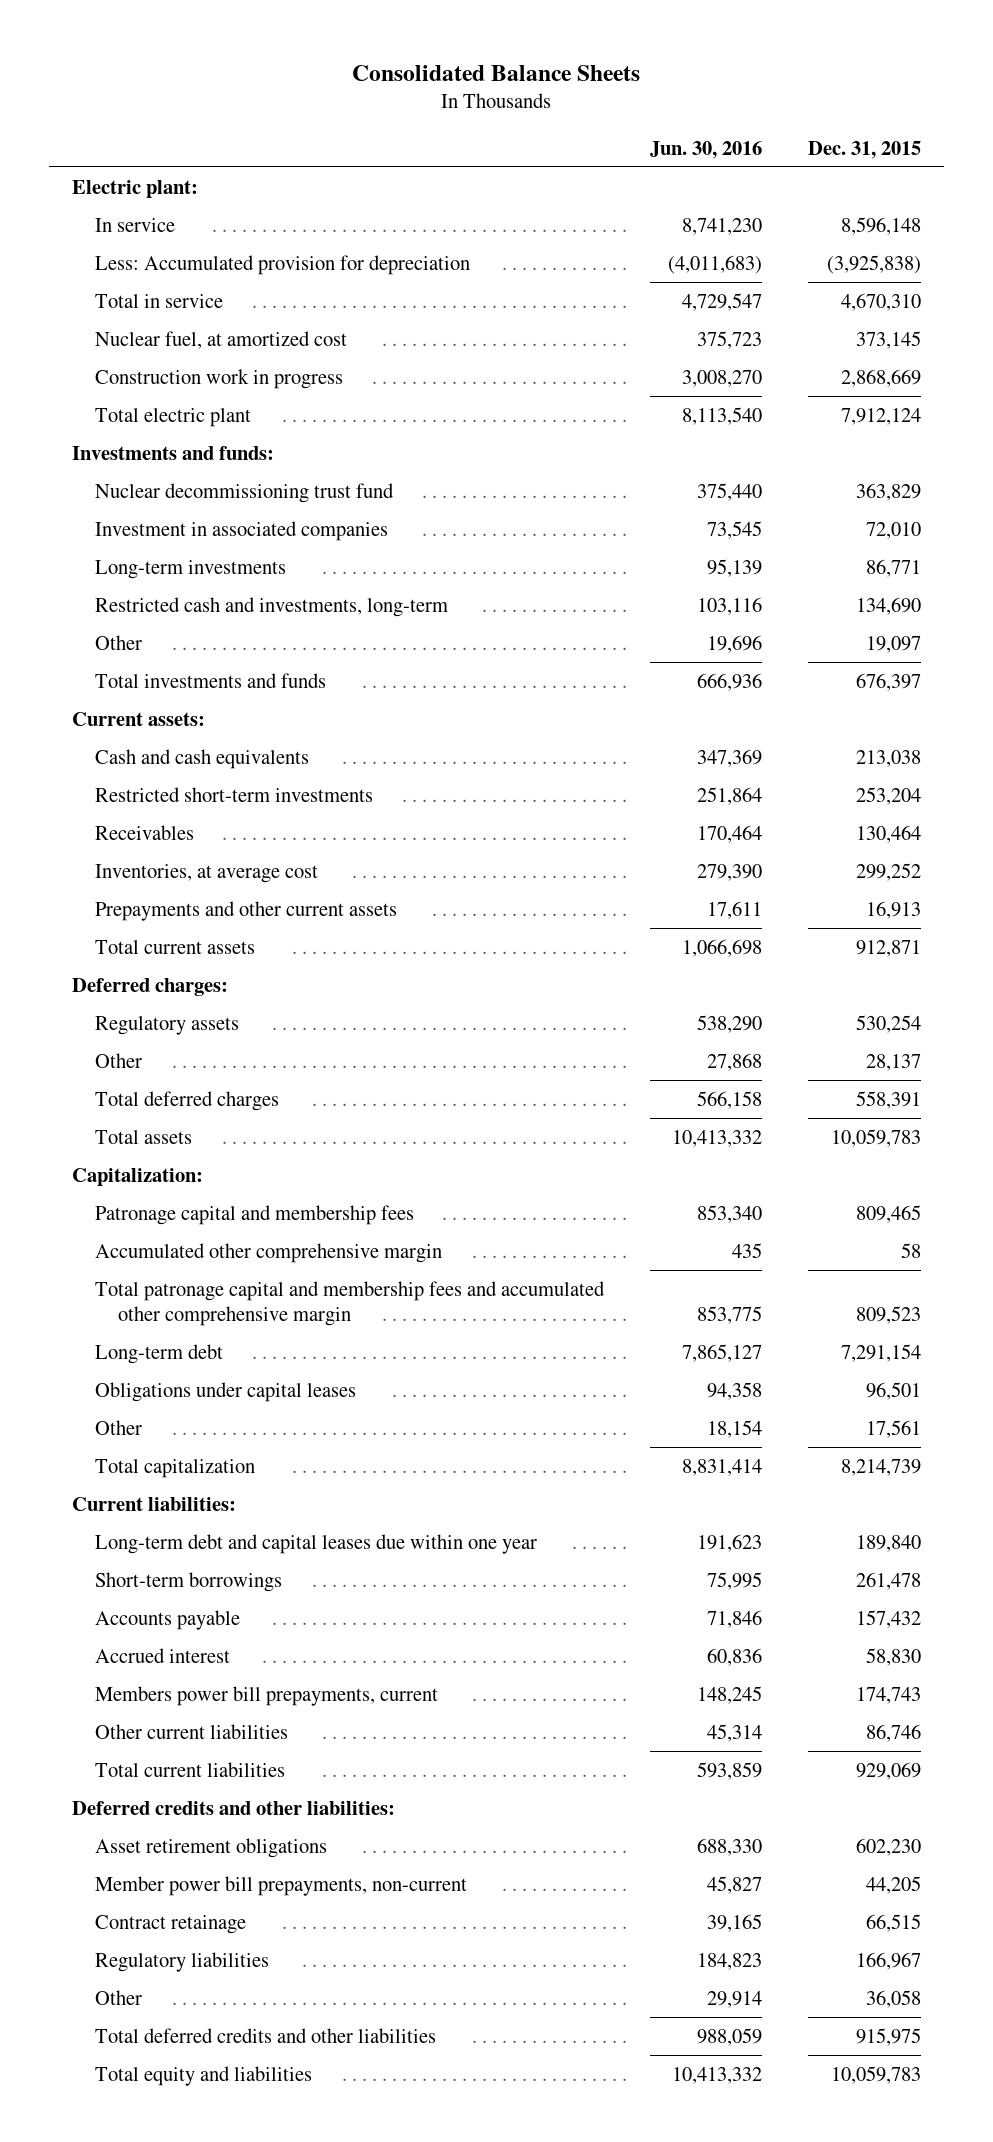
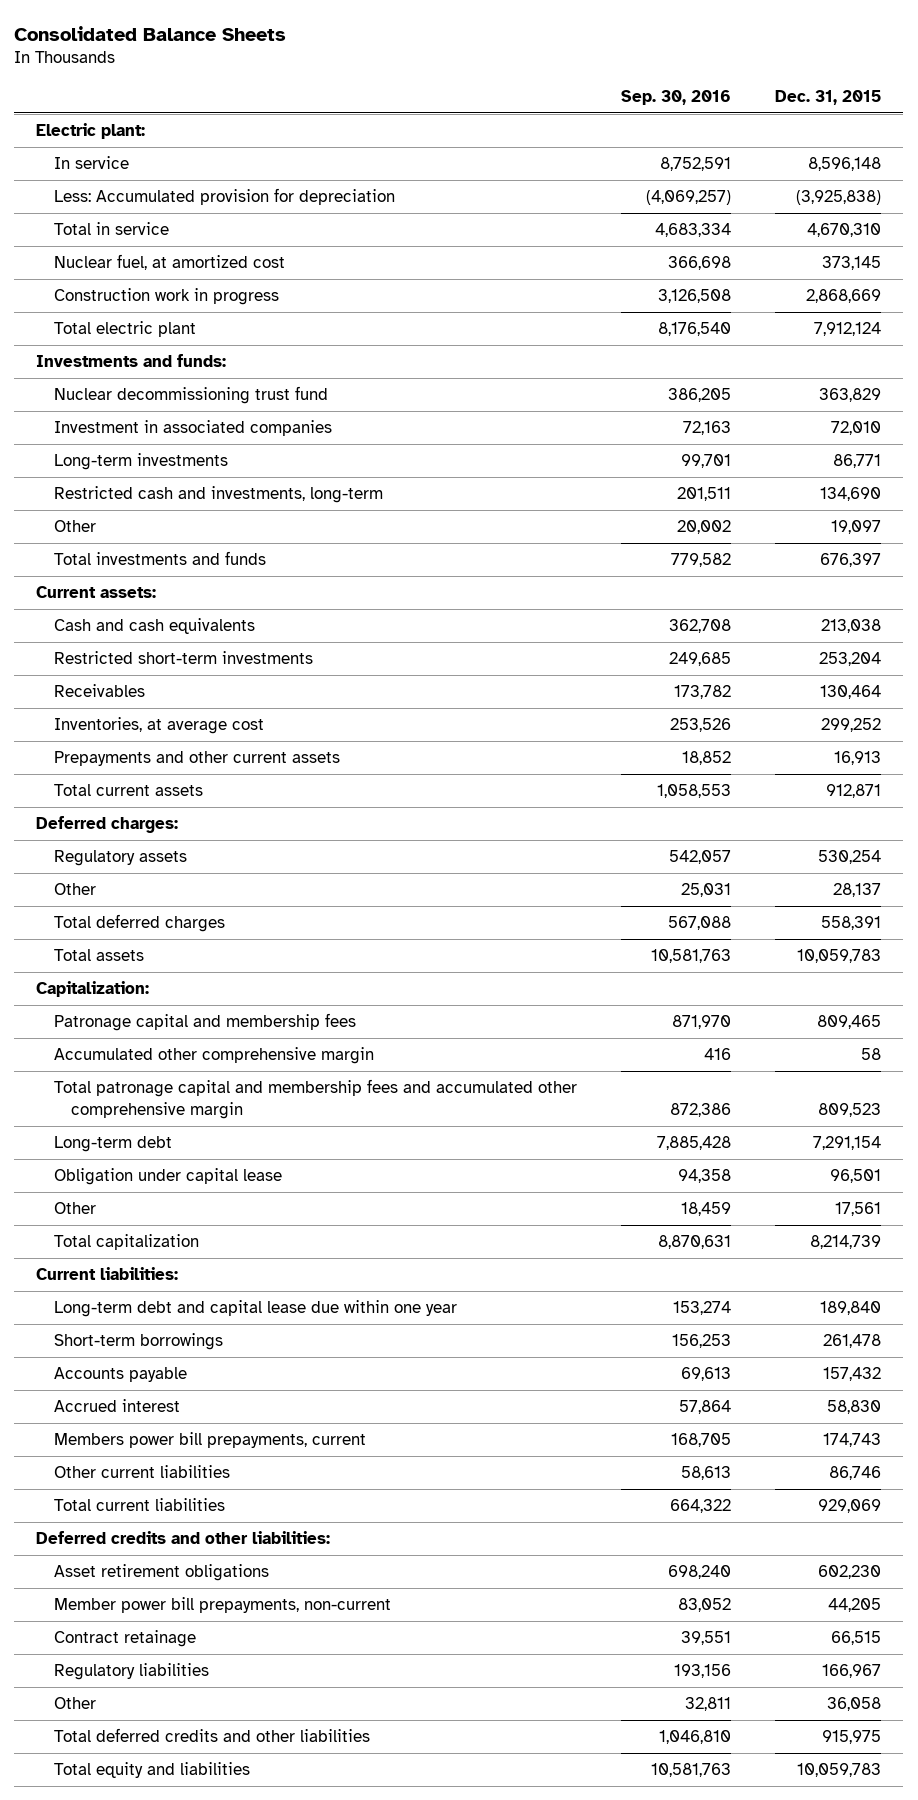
[650,140,763,159] Jun. 30, 2016 -> none
none -> [620,90,731,106] Sep. 30, 2016
[94,1381,356,1402] Obligations under capital leases -> [53,1168,282,1186] Obligation under capital lease
[94,1533,537,1554] Long-term debt and capital leases due within one year -> [53,1300,457,1318] Long-term debt and capital lease due within one year

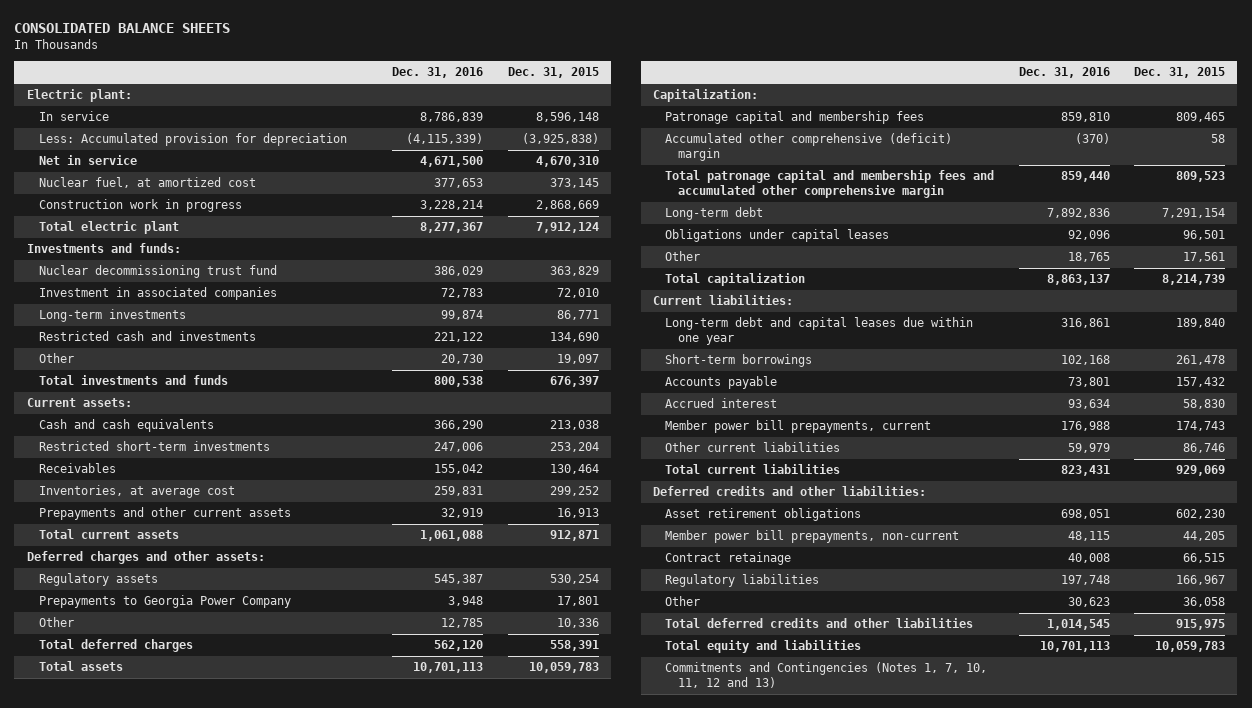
[14,25,287,41] Consolidated Balance Sheets -> [14,22,231,33] CONSOLIDATED BALANCE SHEETS
[620,90,731,106] Sep. 30, 2016 -> none
none -> [392,67,484,79] Dec. 31, 2016
[53,222,169,236] Total in service -> [38,155,137,166] Net in service
[53,486,383,504] Restricted cash and investments, long-term -> [38,331,256,342] Restricted cash and investments
[36,816,179,834] Deferred charges: -> [26,551,265,565] Deferred charges and other assets:
none -> [38,595,291,609] Prepayments to Georgia Power Company
[833,883,882,898] 28,137 -> [556,618,599,629] 10,336
[53,1047,374,1065] Accumulated other comprehensive margin -> [665,133,953,162] Accumulated other comprehensive (deficit) margin
[53,1168,282,1186] Obligation under capital lease -> [665,229,890,243] Obligations under capital leases
[53,1300,457,1318] Long-term debt and capital lease due within one year -> [665,317,974,346] Long-term debt and capital leases due within one year
[53,1432,366,1449] Members power bill prepayments, current -> [665,420,932,434] Member power bill prepayments, current
none -> [665,662,988,689] Commitments and Contingencies (Notes 1, 7, 10, 11, 12 and 13)

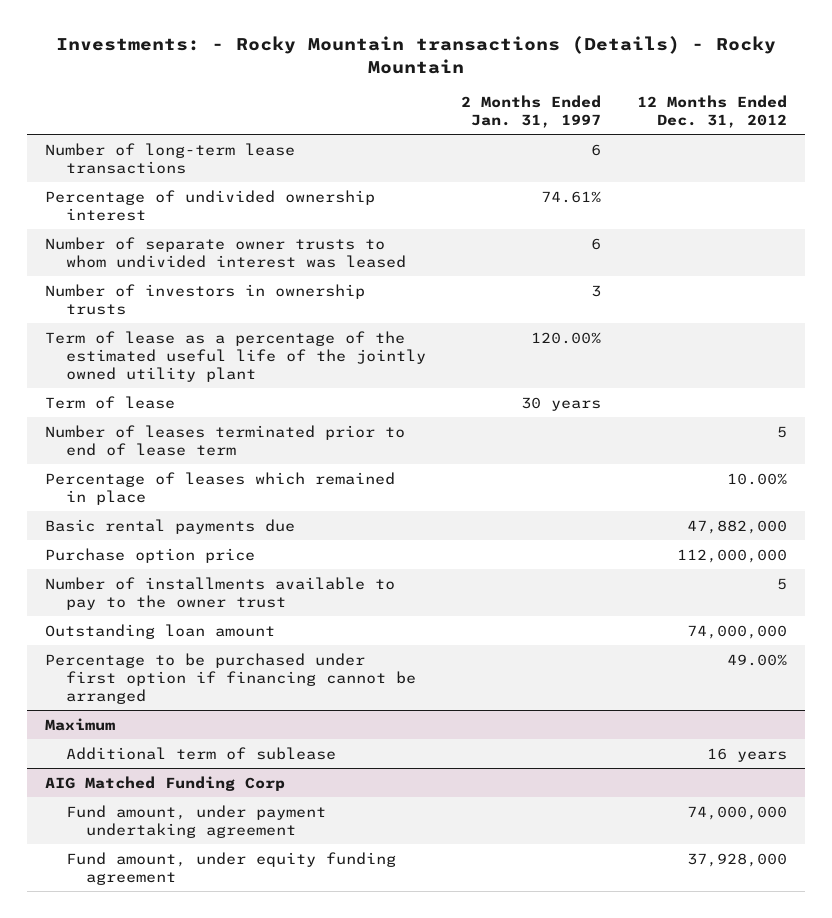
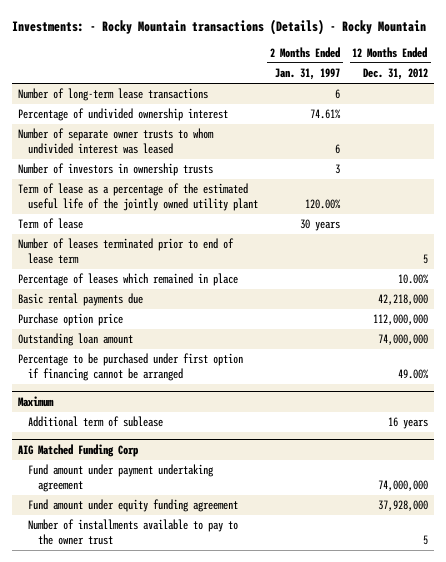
[687,519,788,534] 47,882,000 -> [377,294,428,306] 42,218,000
[44,576,395,610] Number of installments available to pay to the owner trust -> none
[65,804,326,838] Fund amount, under payment undertaking agreement -> [28,464,215,493] Fund amount under payment undertaking agreement
[65,851,396,885] Fund amount, under equity funding agreement -> [28,499,239,513] Fund amount under equity funding agreement
none -> [28,519,239,546] Number of installments available to pay to the owner trust

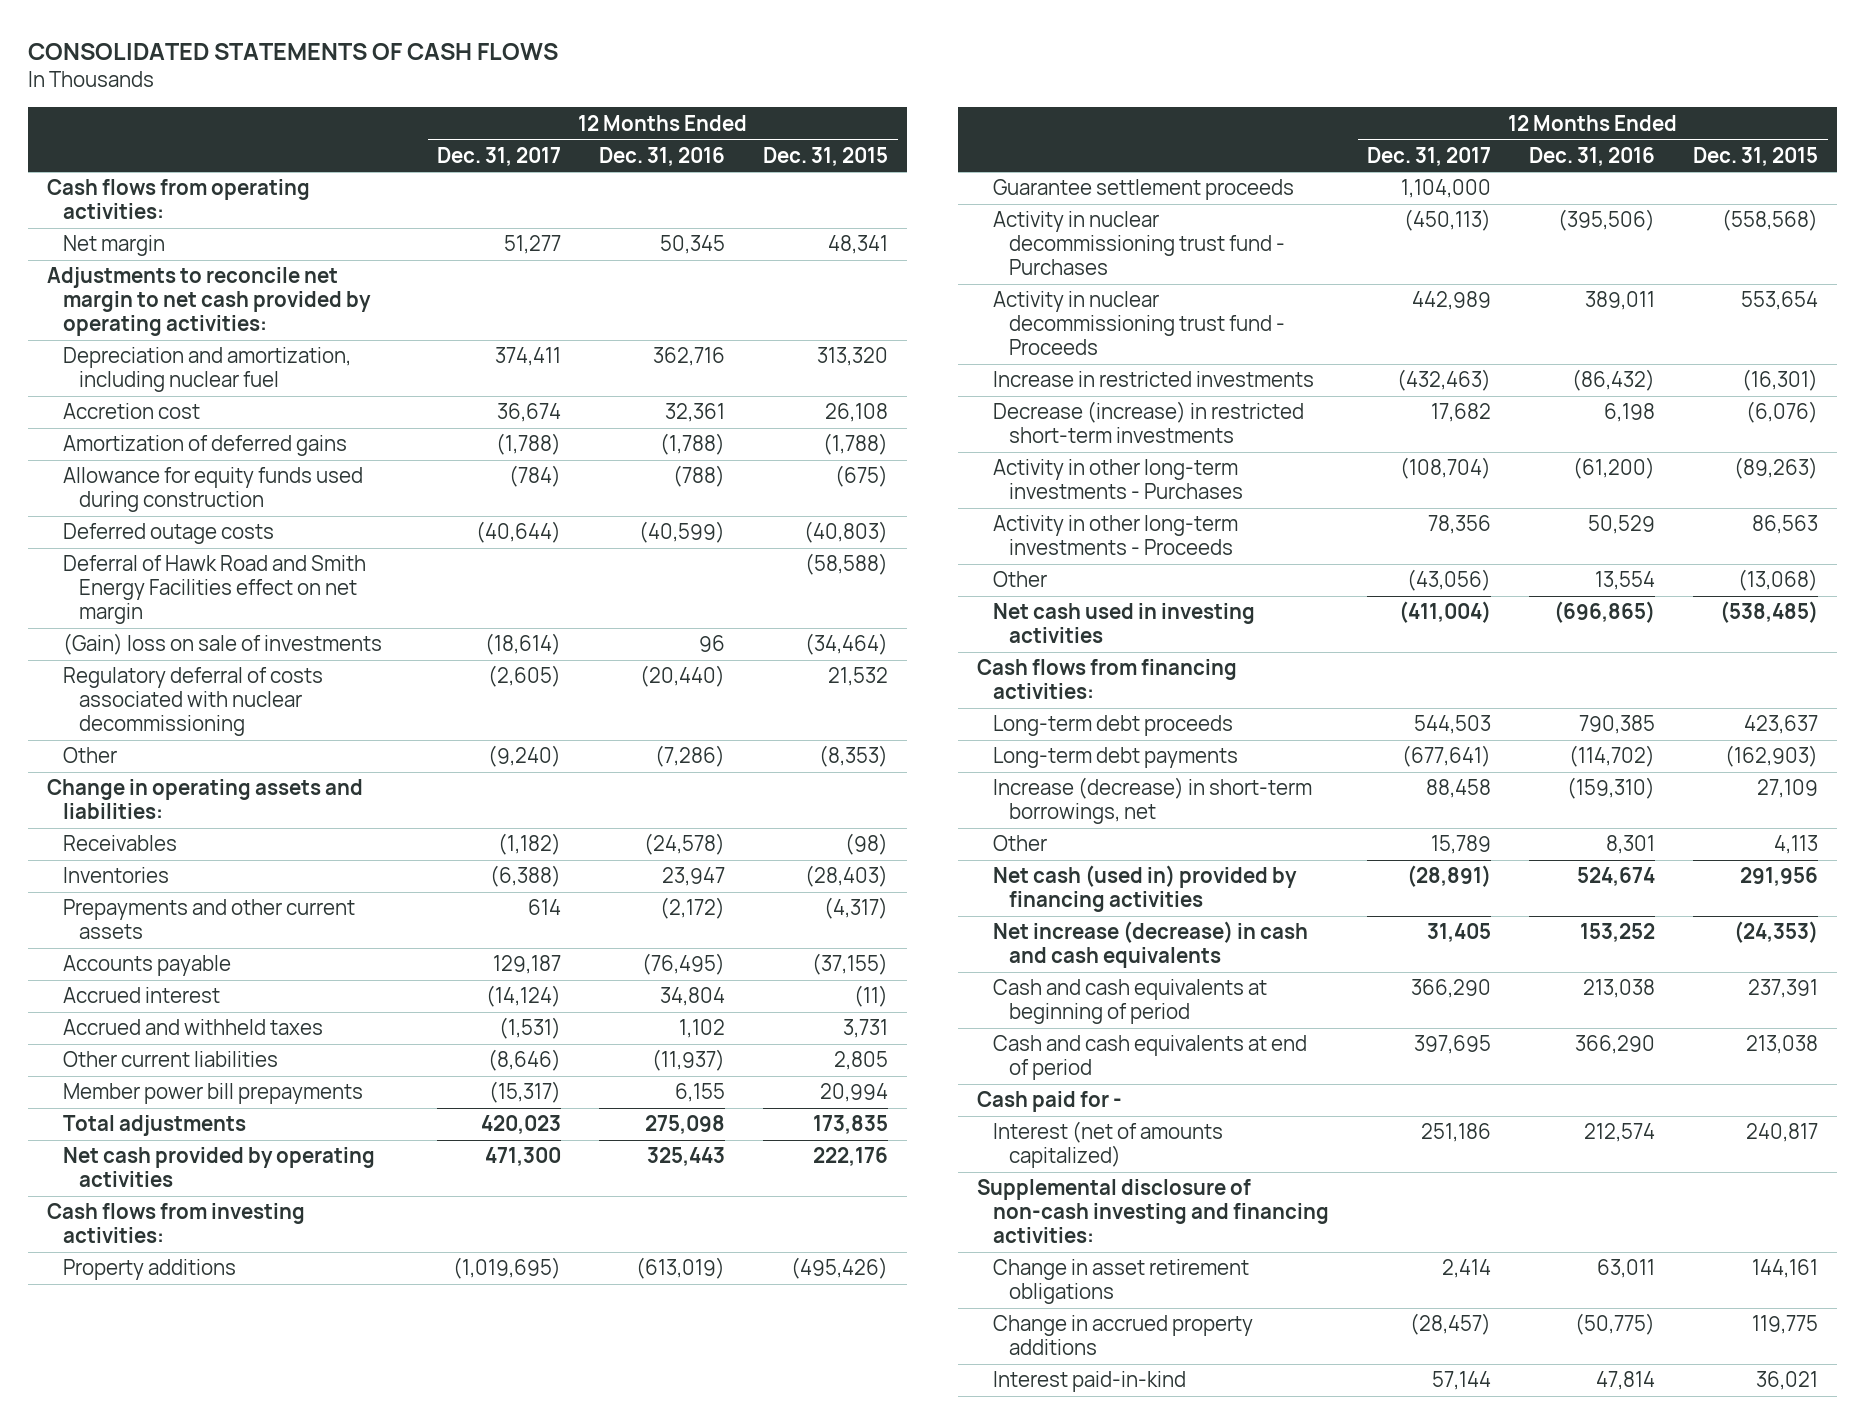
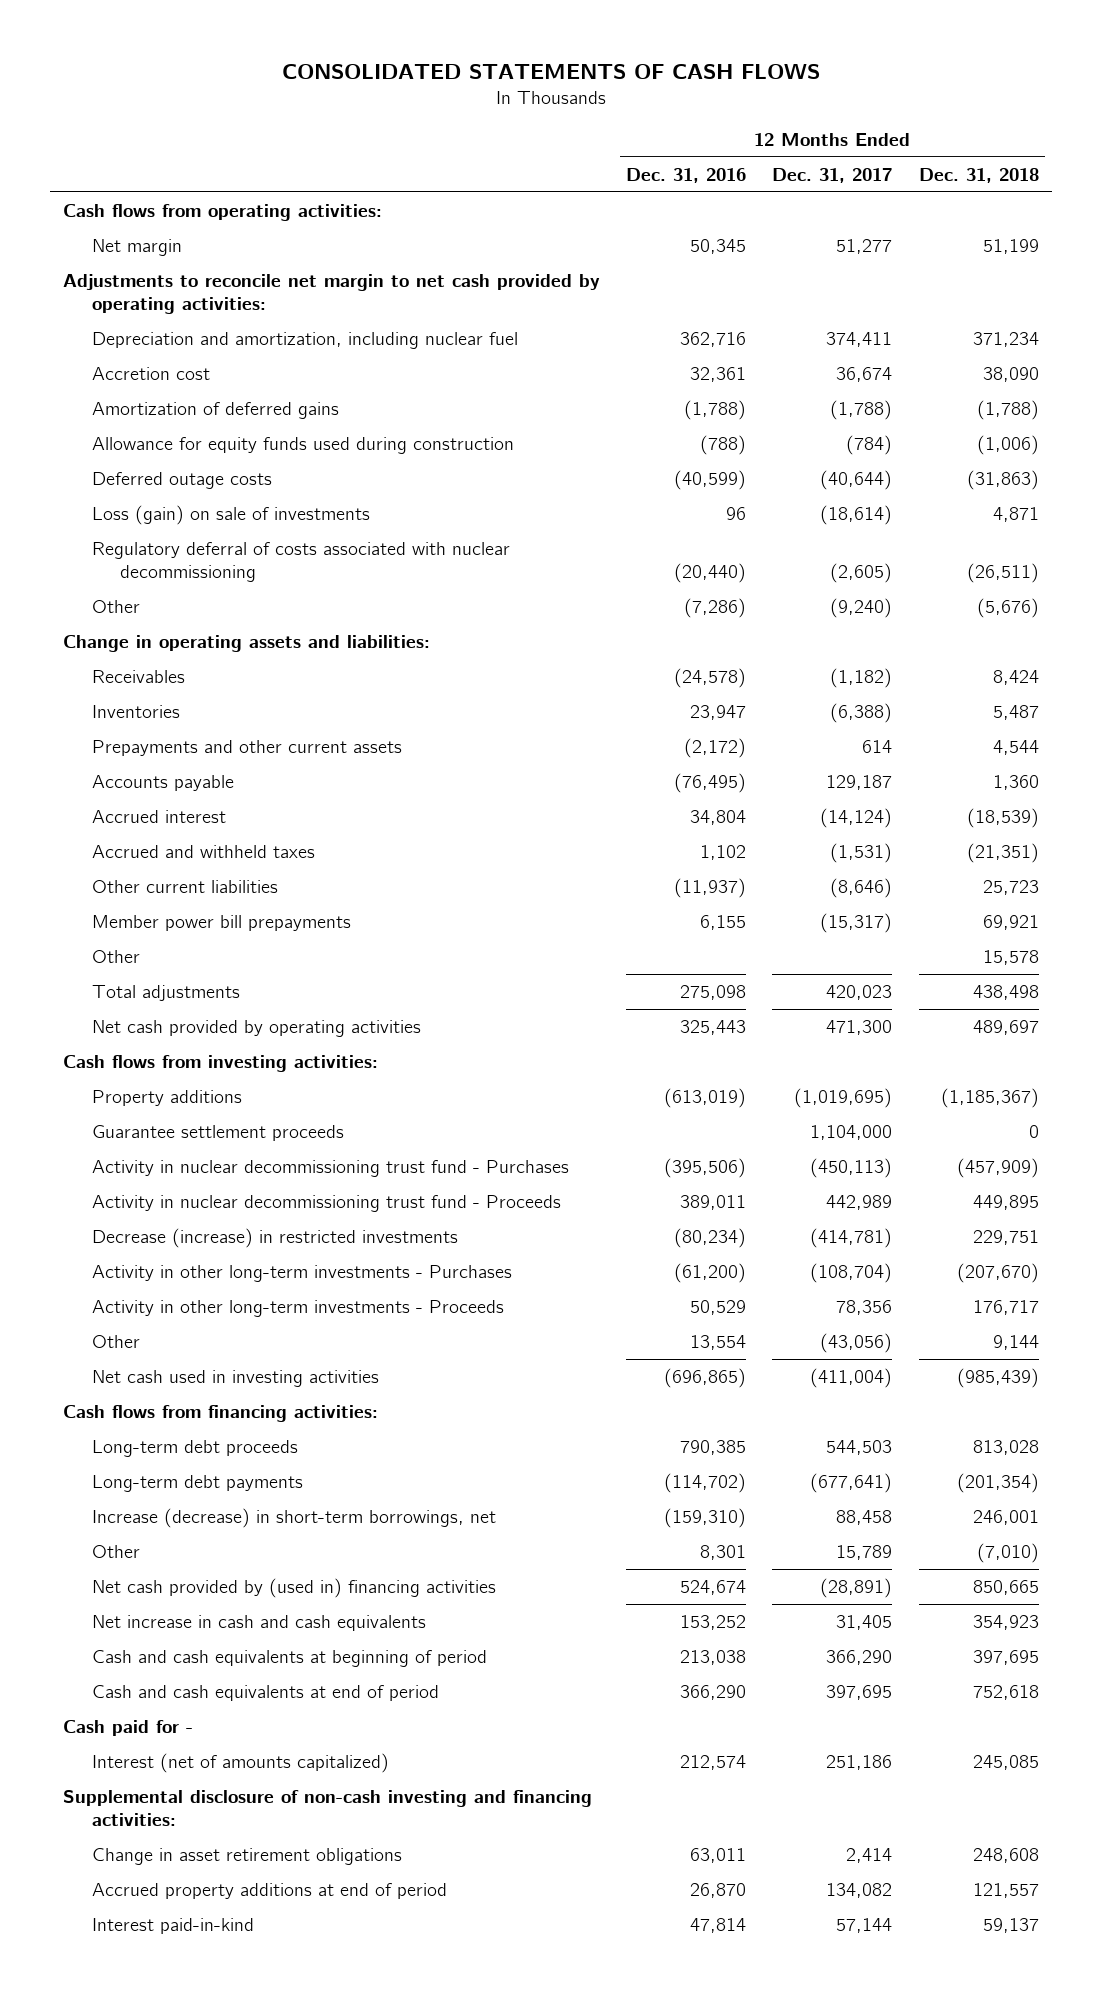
[763,146,889,166] Dec. 31, 2015 -> none
none -> [918,167,1039,183] Dec. 31, 2018
[63,555,367,624] Deferral of Hawk Road and Smith Energy Facilities effect on net margin -> none
[63,633,383,656] (Gain) loss on sale of investments -> [91,504,370,525] Loss (gain) on sale of investments
none -> [91,949,140,963] Other
[993,371,1315,388] Increase in restricted investments -> none
[993,401,1305,444] Decrease (increase) in restricted short-term investments -> [91,1227,458,1248] Decrease (increase) in restricted investments
[1431,403,1492,423] 17,682 -> [810,1227,893,1248] (414,781)
[1604,403,1656,423] 6,198 -> [674,1227,747,1248] (80,234)
[993,865,1298,913] Net cash (used in) provided by financing activities -> [91,1577,496,1598] Net cash provided by (used in) financing activities
[993,921,1309,969] Net increase (decrease) in cash and cash equivalents -> [91,1614,426,1631] Net increase in cash and cash equivalents
[993,1315,1254,1356] Change in accrued property additions -> [91,1882,447,1899] Accrued property additions at end of period
[1410,1313,1492,1336] (28,457) -> [826,1882,893,1898] 134,082
[1575,1313,1656,1336] (50,775) -> [690,1882,747,1898] 26,870

